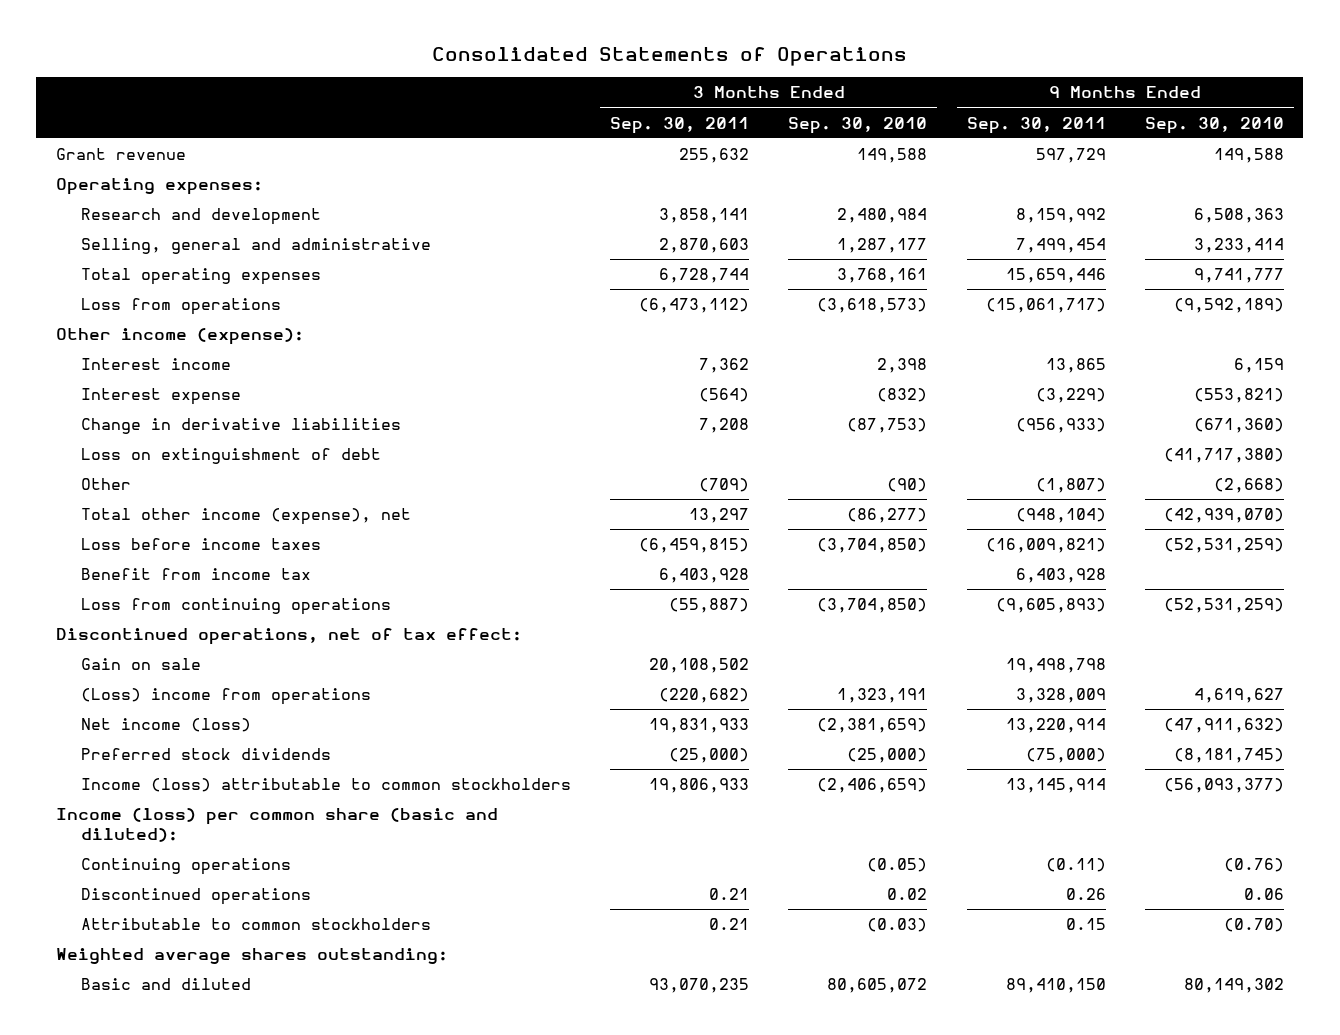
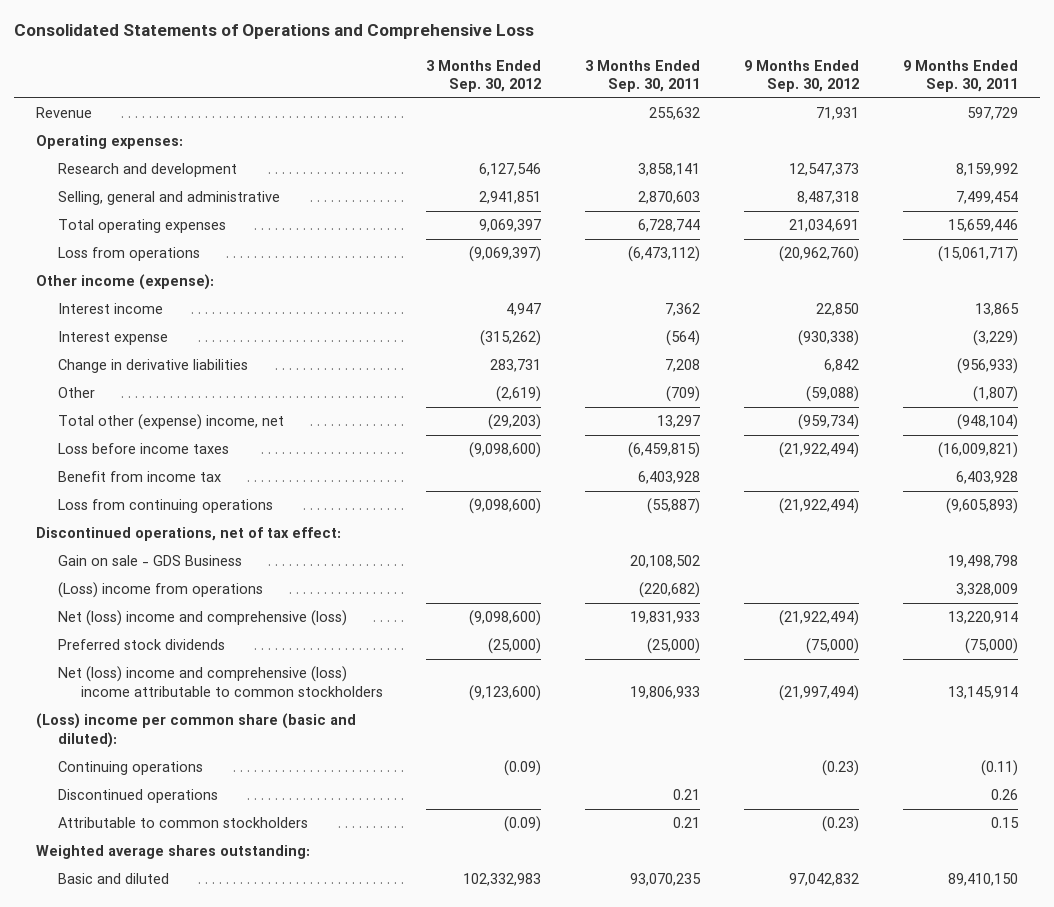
[431,47,907,67] Consolidated Statements of Operations -> [13,24,534,40] Consolidated Statements of Operations and Comprehensive Loss
[788,116,928,134] Sep. 30, 2010 -> none
[1144,116,1284,134] Sep. 30, 2010 -> none
none -> [426,59,542,92] 3 Months Ended Sep. 30, 2012
none -> [744,59,860,92] 9 Months Ended Sep. 30, 2012
[55,148,186,161] Grant revenue -> [35,107,92,119] Revenue
[81,448,382,465] Loss on extinguishment of debt -> none
[81,508,412,526] Total other income (expense), net -> [58,414,285,431] Total other (expense) income, net
[81,658,202,671] Gain on sale -> [58,555,243,567] Gain on sale - GDS Business
[81,718,252,733] Net income (loss) -> [58,610,348,627] Net (loss) income and comprehensive (loss)
[81,778,572,793] Income (loss) attributable to common stockholders -> [58,666,383,697] Net (loss) income and comprehensive (loss) income attributable to common stockholders
[55,808,498,843] Income (loss) per common share (basic and diluted): -> [35,713,356,748] (Loss) income per common share (basic and diluted):

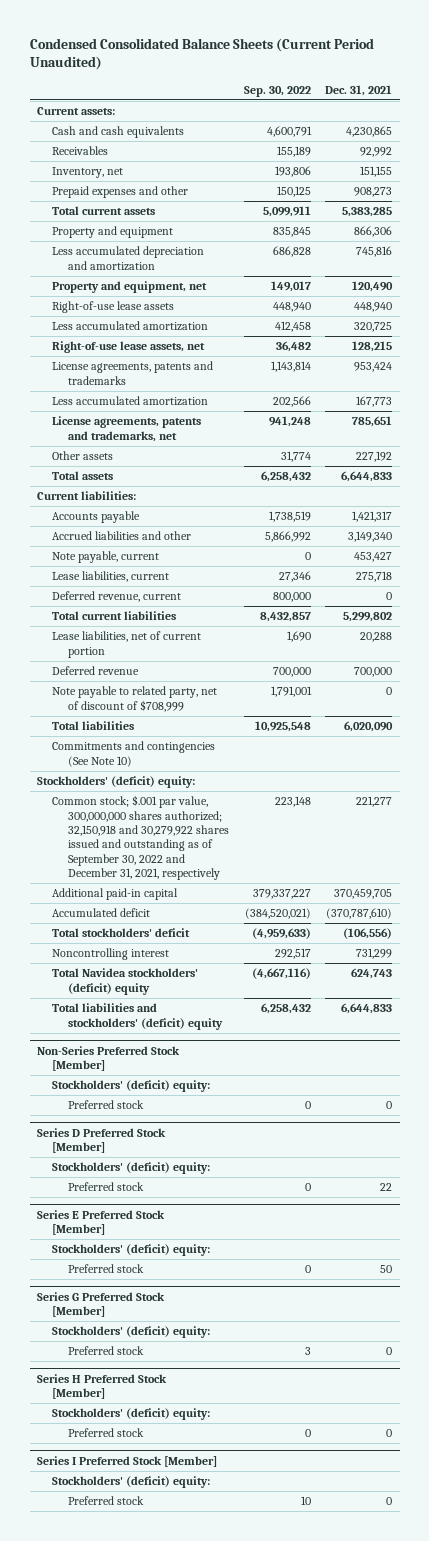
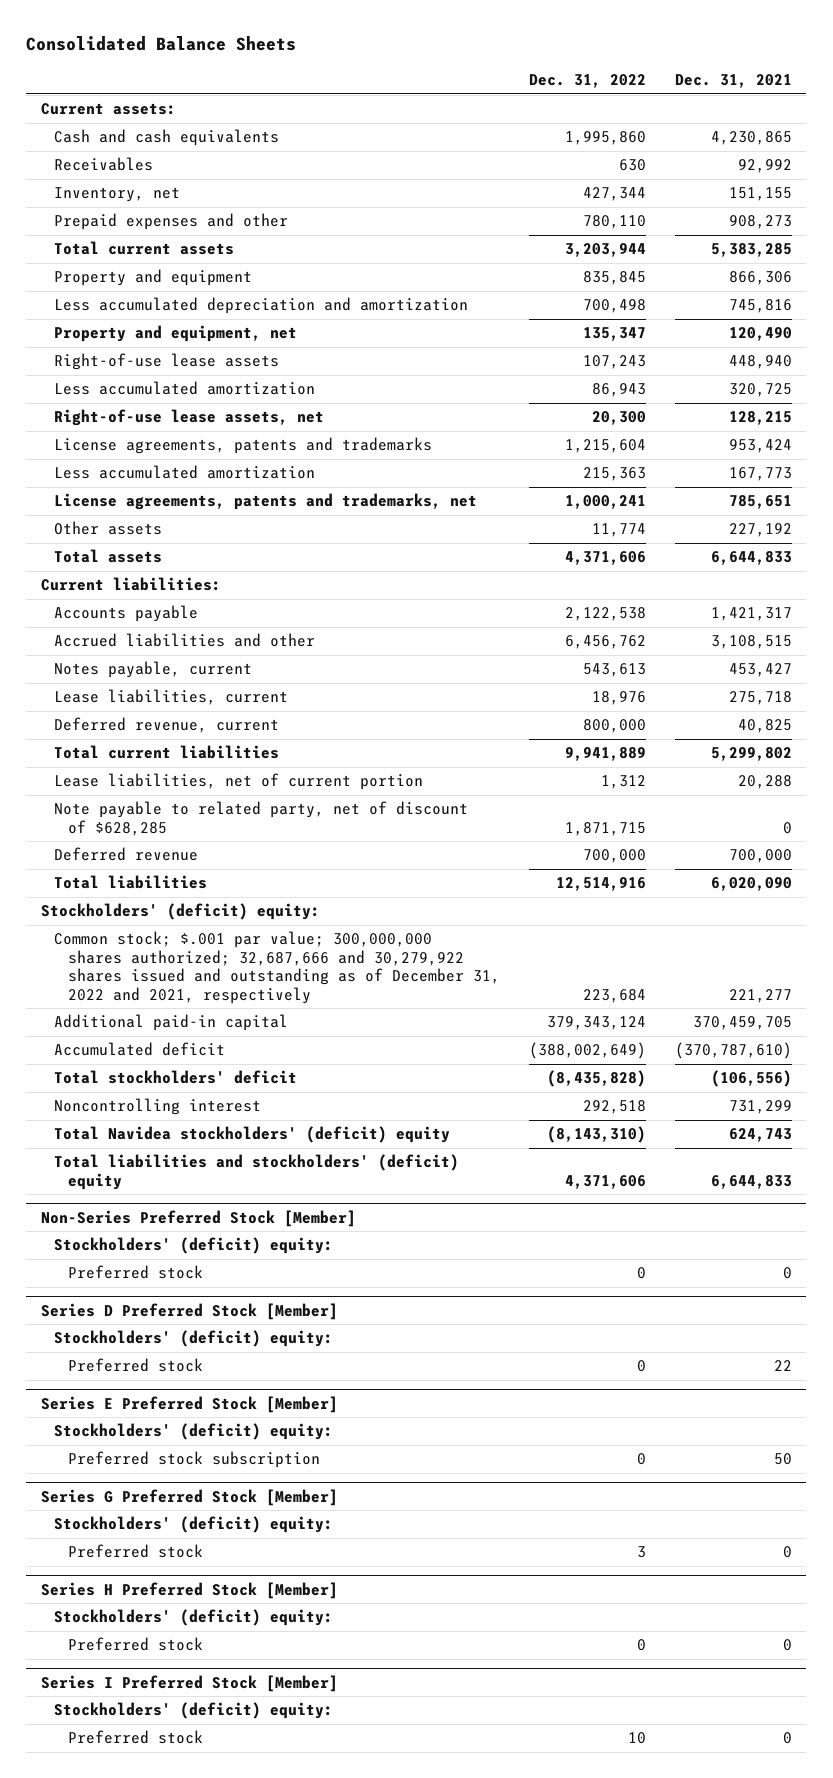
[29,37,374,71] Condensed Consolidated Balance Sheets (Current Period Unaudited) -> [26,36,297,52] Consolidated Balance Sheets
[243,85,311,97] Sep. 30, 2022 -> none
none -> [528,74,646,89] Dec. 31, 2022
[348,531,393,543] 3,149,340 -> [710,635,792,650] 3,108,515
[52,551,160,564] Note payable, current -> [54,661,253,679] Notes payable, current
[386,592,393,601] 0 -> [737,719,792,734] 40,825
none -> [54,801,469,836] Note payable to related party, net of discount of $628,285
[52,686,218,712] Note payable to related party, net of discount of $708,999 -> none
[52,741,216,767] Commitments and contingencies (See Note 10) -> none
[52,795,229,881] Common stock; $.001 par value, 300,000,000 shares authorized; 32,150,918 and 30,279,922 shares issued and outstanding as of September 30, 2022 and December 31, 2021, respectively -> [54,931,500,1004] Common stock; $.001 par value; 300,000,000 shares authorized; 32,687,666 and 30,279,922 shares issued and outstanding as of December 31, 2022 and 2021, respectively
[67,1264,144,1274] Preferred stock -> [67,1451,320,1469] Preferred stock subscription

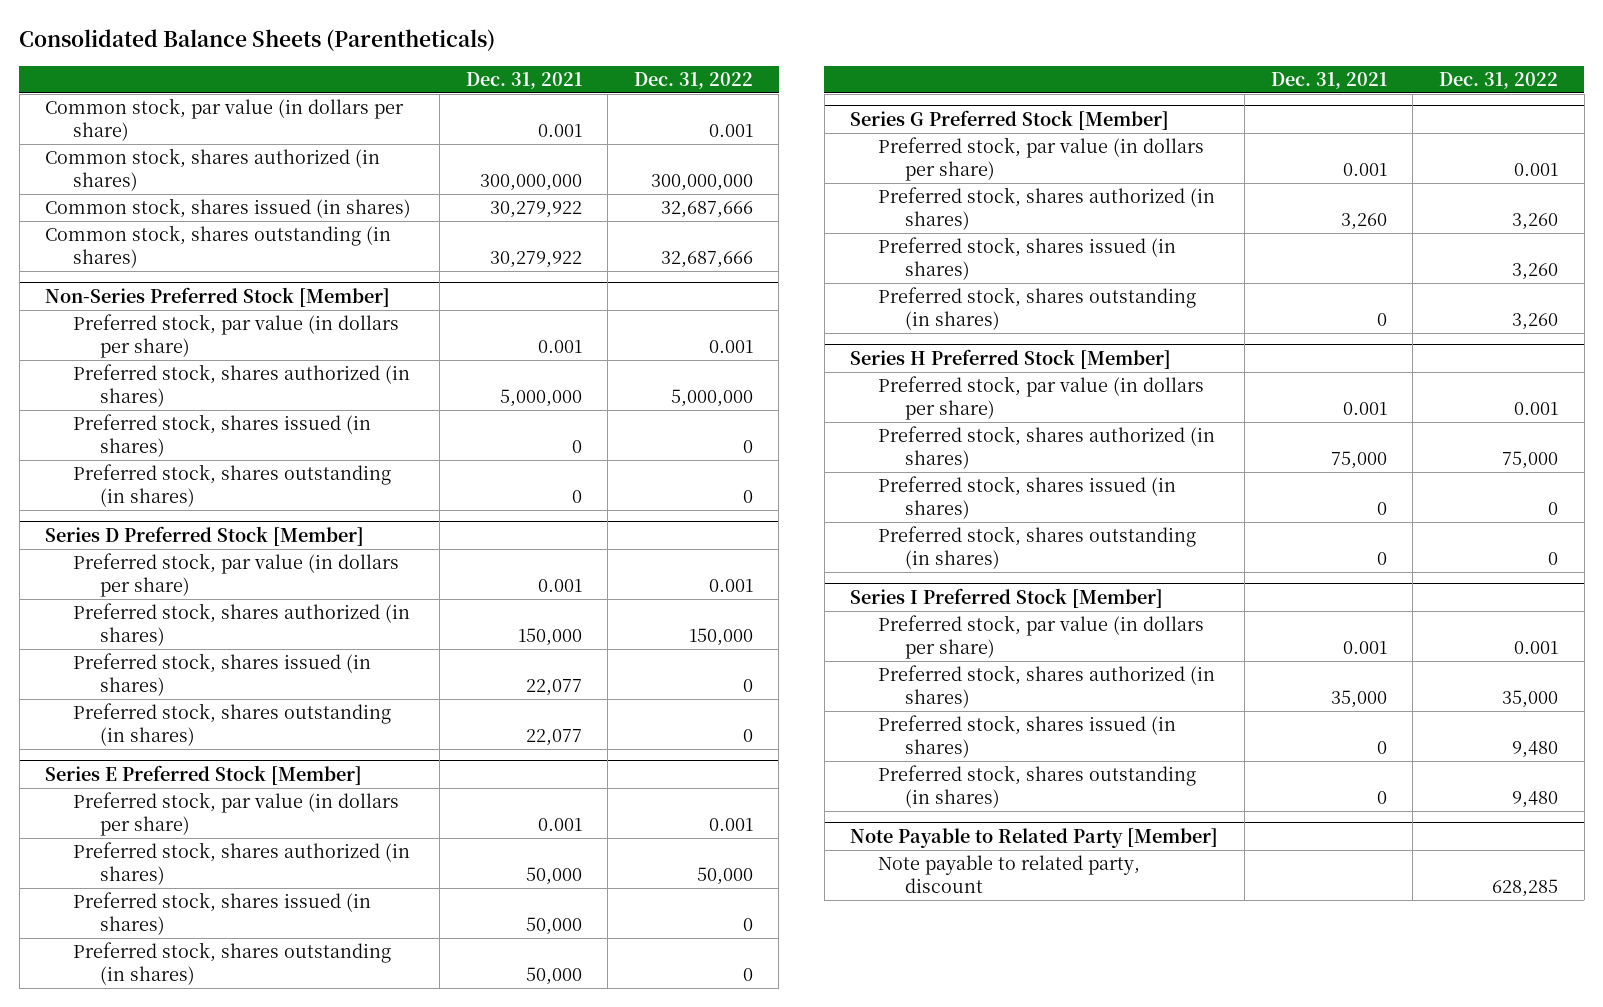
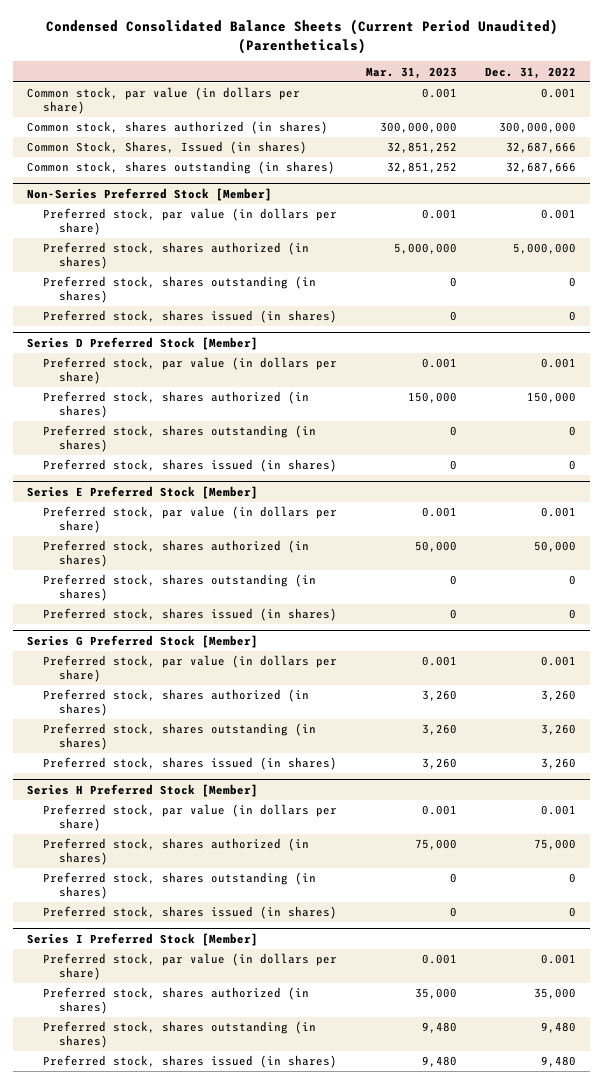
[19,29,496,52] Consolidated Balance Sheets (Parentheticals) -> [45,19,558,54] Condensed Consolidated Balance Sheets (Current Period Unaudited) (Parentheticals)
[465,71,582,89] Dec. 31, 2021 -> none
none -> [365,66,457,79] Mar. 31, 2023
[45,198,412,219] Common stock, shares issued (in shares) -> [27,141,308,155] Common Stock, Shares, Issued (in shares)
[72,414,371,457] Preferred stock, shares issued (in shares) -> [43,310,338,324] Preferred stock, shares issued (in shares)
[72,653,371,696] Preferred stock, shares issued (in shares) -> [43,459,338,473] Preferred stock, shares issued (in shares)
[72,892,371,935] Preferred stock, shares issued (in shares) -> [43,608,338,622] Preferred stock, shares issued (in shares)
[877,237,1176,280] Preferred stock, shares issued (in shares) -> [43,757,338,771] Preferred stock, shares issued (in shares)
[877,476,1176,519] Preferred stock, shares issued (in shares) -> [43,906,338,920] Preferred stock, shares issued (in shares)
[850,827,1219,848] Note Payable to Related Party [Member] -> none
[877,855,1140,893] Note payable to related party, discount -> none
[877,715,1176,758] Preferred stock, shares issued (in shares) -> [43,1055,338,1069] Preferred stock, shares issued (in shares)

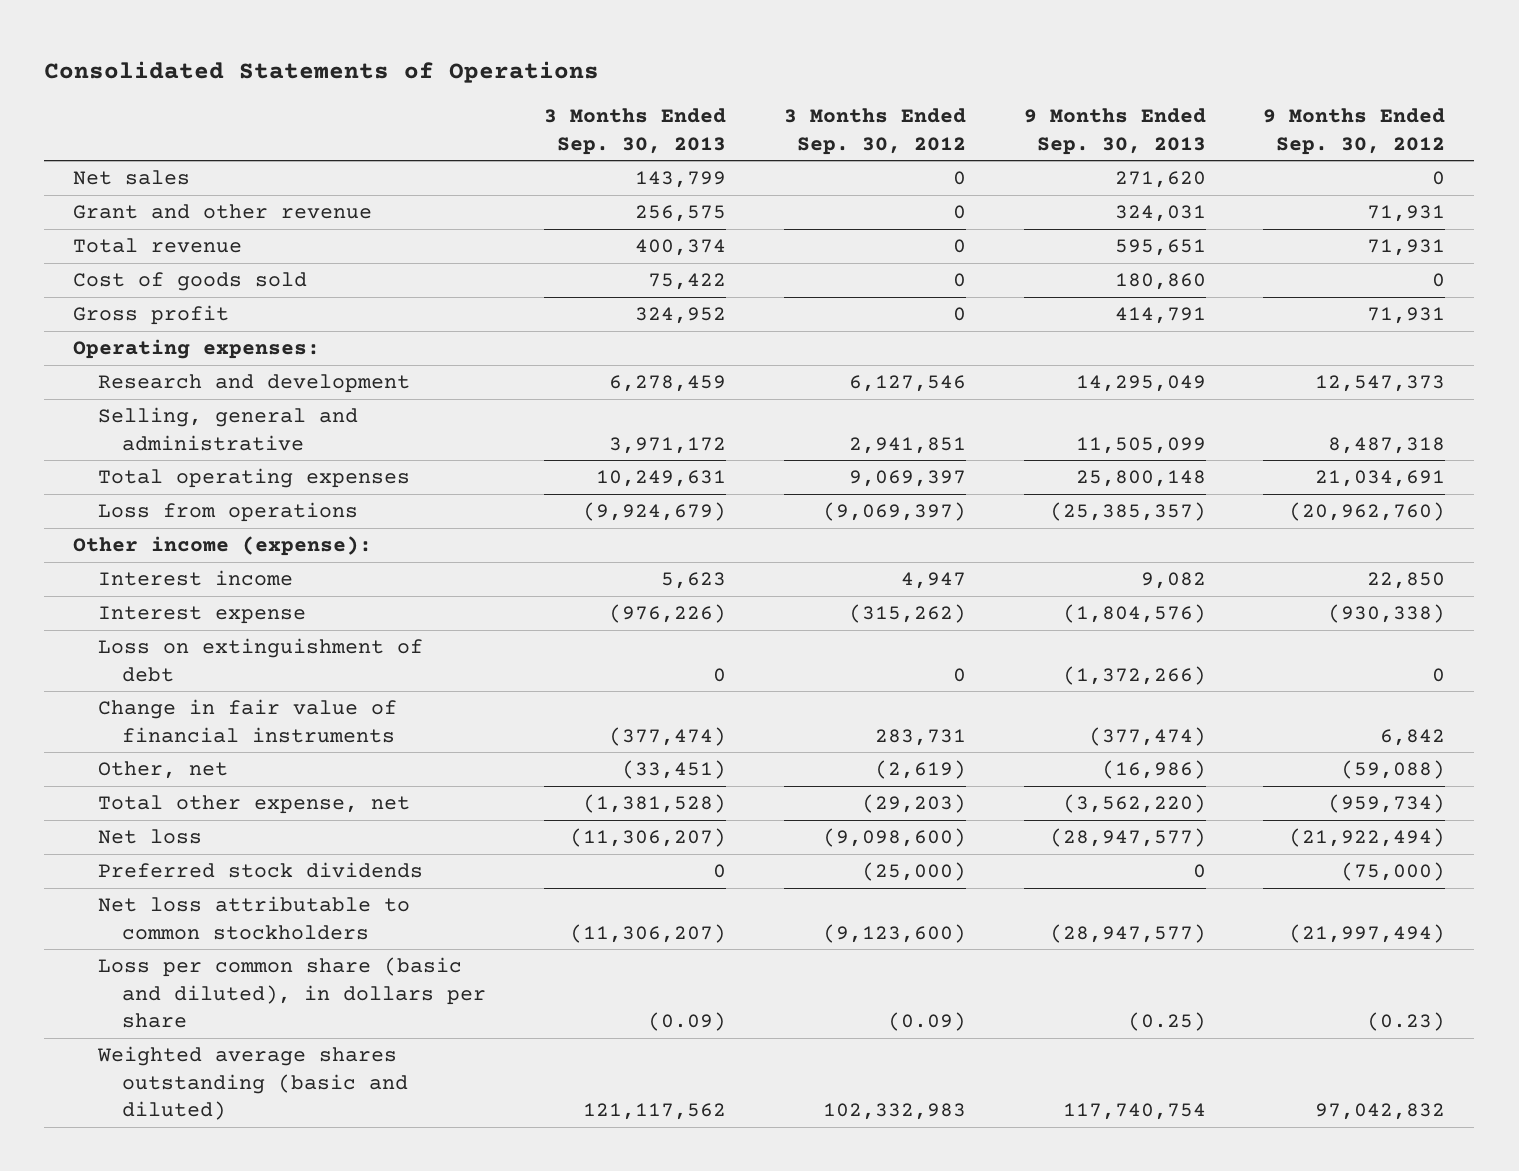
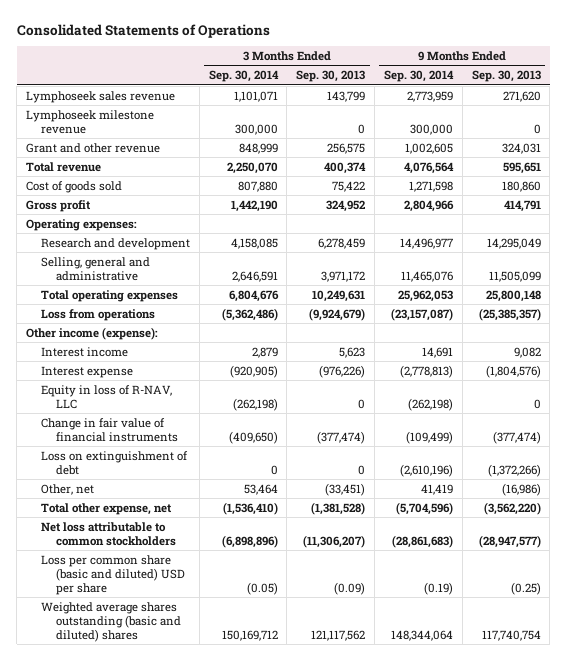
[783,108,966,155] 3 Months Ended Sep. 30, 2012 -> none
[1263,108,1446,155] 9 Months Ended Sep. 30, 2012 -> none
none -> [208,70,279,83] Sep. 30, 2014
none -> [383,70,454,83] Sep. 30, 2014
[73,170,191,186] Net sales -> [25,90,175,103] Lymphoseek sales revenue
none -> [25,109,154,134] Lymphoseek milestone revenue
none -> [40,384,172,409] Equity in loss of R-NAV, LLC
[97,638,423,682] Loss on extinguishment of debt -> [40,450,188,475] Loss on extinguishment of debt
[97,829,202,845] Net loss -> none
[97,862,423,879] Preferred stock dividends -> none
[97,957,487,1029] Loss per common share (basic and diluted), in dollars per share -> [40,554,185,595] Loss per common share (basic and diluted) USD per share
[96,1046,409,1121] Weighted average shares outstanding (basic and diluted) -> [40,601,181,642] Weighted average shares outstanding (basic and diluted) shares

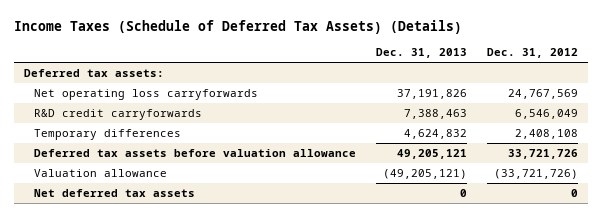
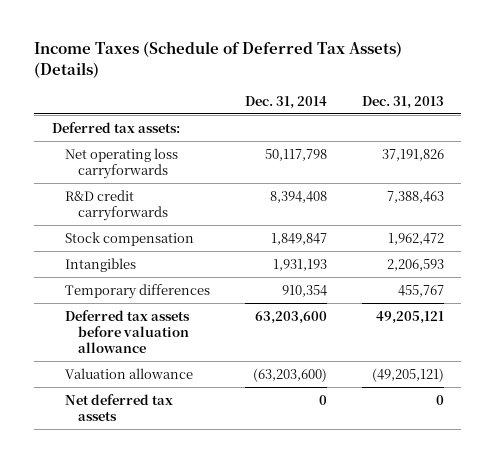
[487,48,579,59] Dec. 31, 2012 -> none
none -> [244,95,327,109] Dec. 31, 2014
none -> [64,231,194,246] Stock compensation
none -> [64,257,136,272] Intangibles
[404,128,468,139] 4,624,832 -> [397,284,444,297] 455,767

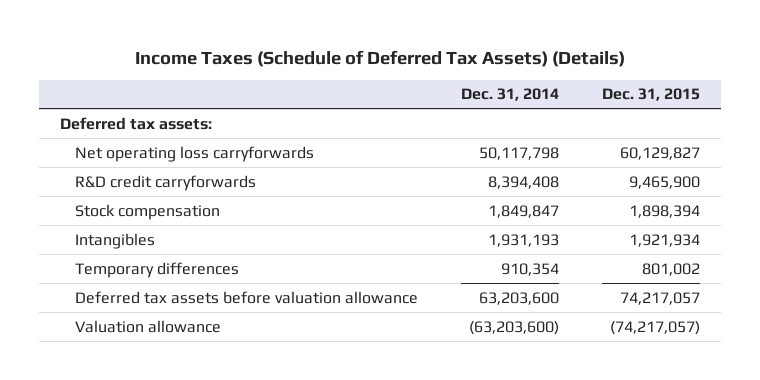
[361,95,444,109] Dec. 31, 2013 -> none
none -> [601,88,700,102] Dec. 31, 2015
[64,393,173,421] Net deferred tax assets -> none

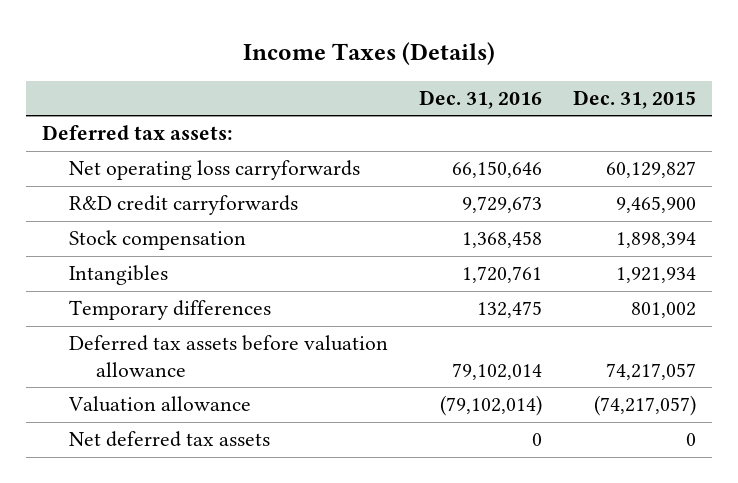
[134,49,625,67] Income Taxes (Schedule of Deferred Tax Assets) (Details) -> [242,41,495,65] Income Taxes (Details)
[460,88,559,102] Dec. 31, 2014 -> none
none -> [419,90,543,110] Dec. 31, 2016
none -> [69,431,271,448] Net deferred tax assets

